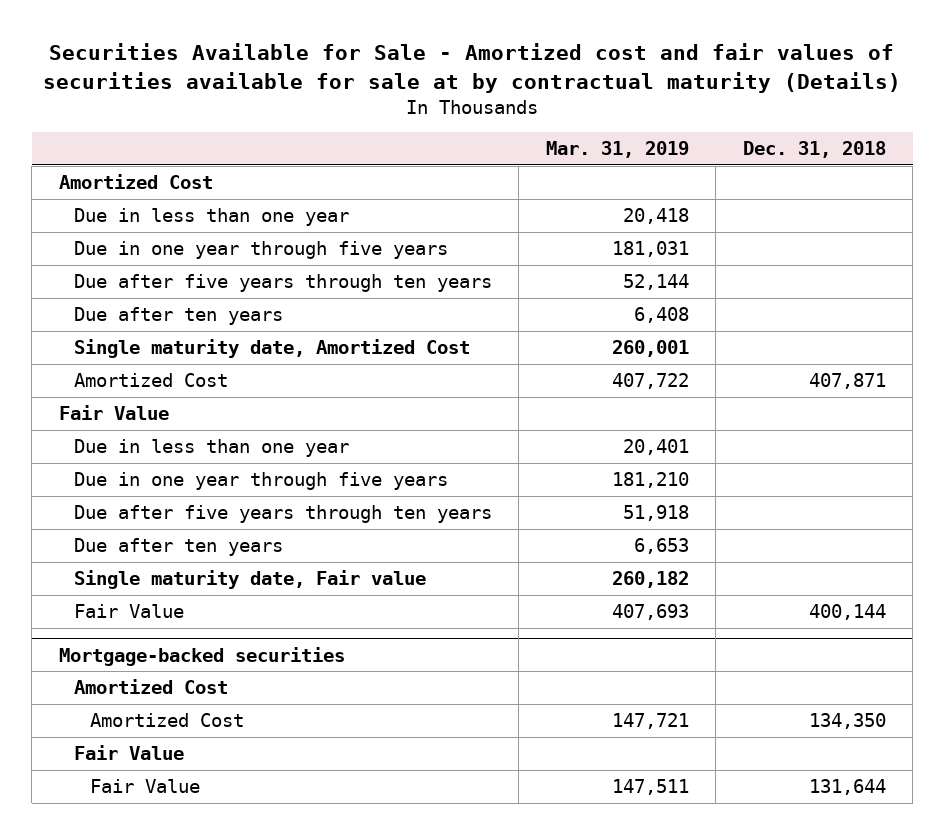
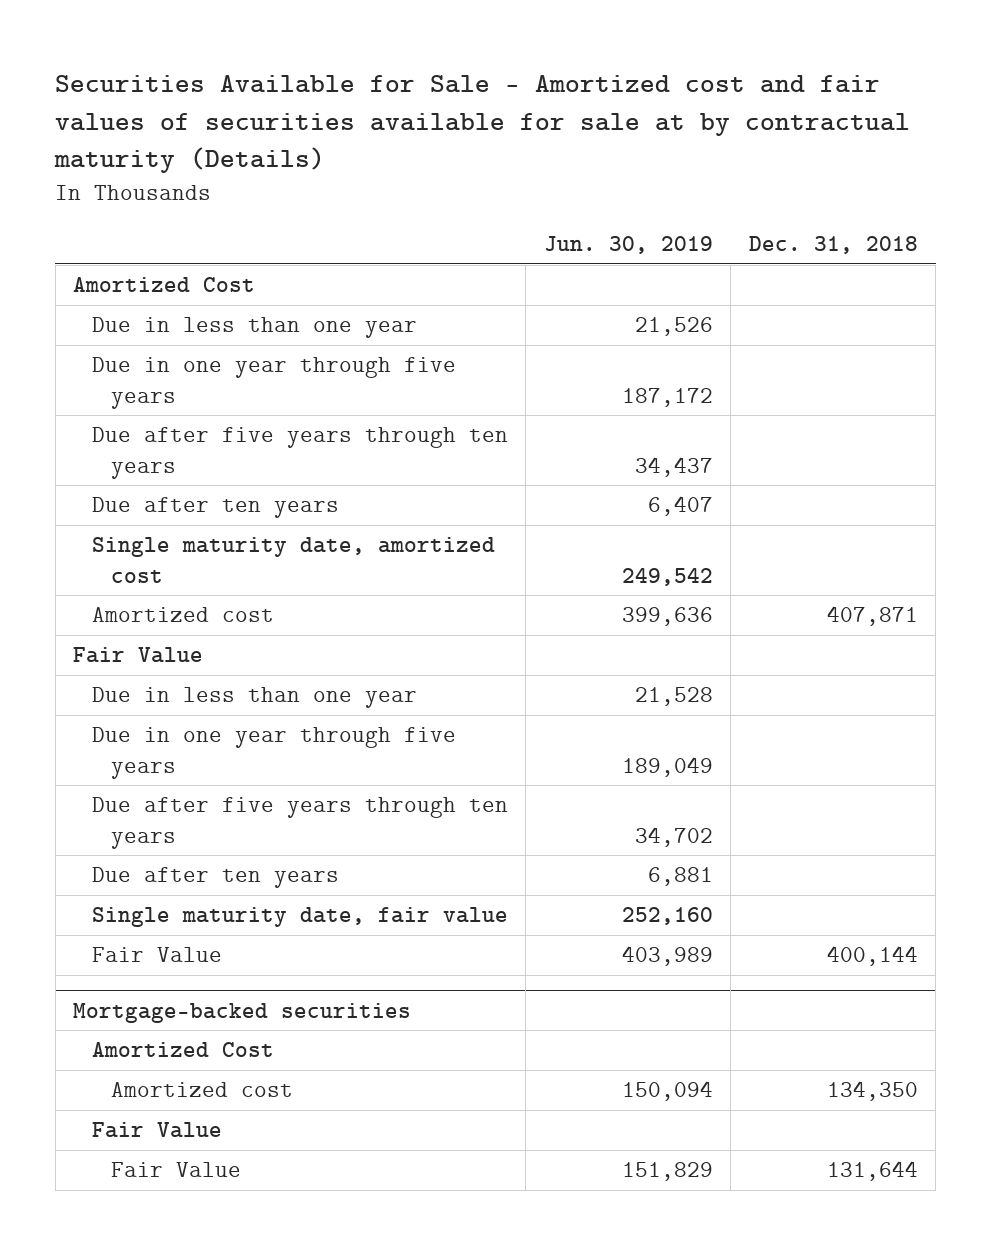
[545,141,689,159] Mar. 31, 2019 -> none
none -> [543,236,713,255] Jun. 30, 2019
[74,338,471,358] Single maturity date, Amortized Cost -> [91,537,495,583] Single maturity date, amortized cost
[74,372,229,387] Amortized Cost -> [91,607,274,623] Amortized cost
[74,569,427,589] Single maturity date, Fair value -> [91,907,508,928] Single maturity date, fair value
[89,712,244,727] Amortized Cost -> [110,1082,293,1098] Amortized cost

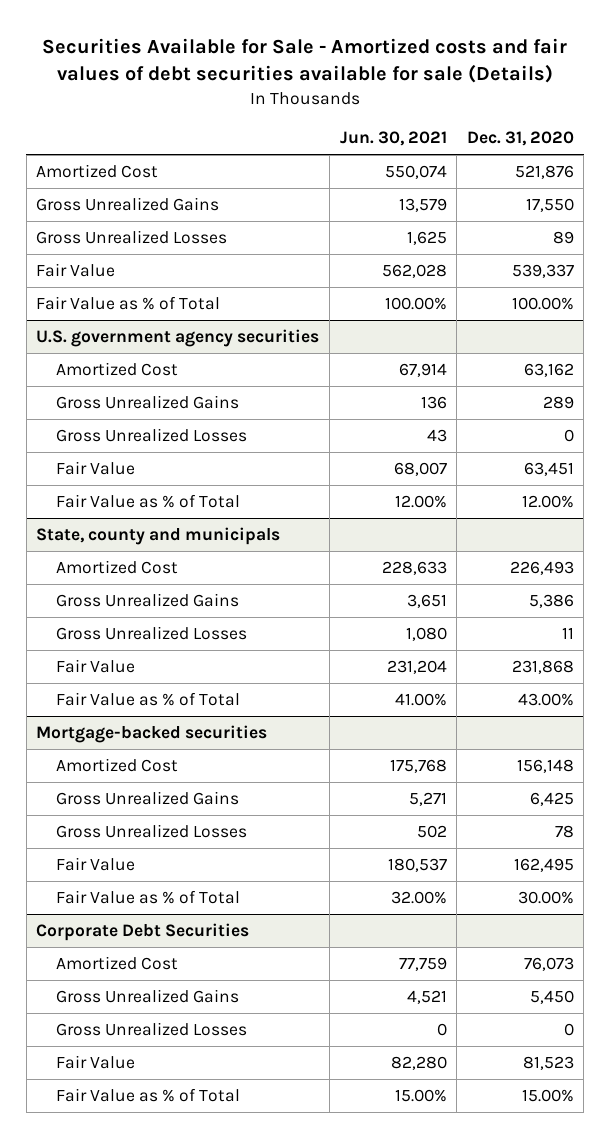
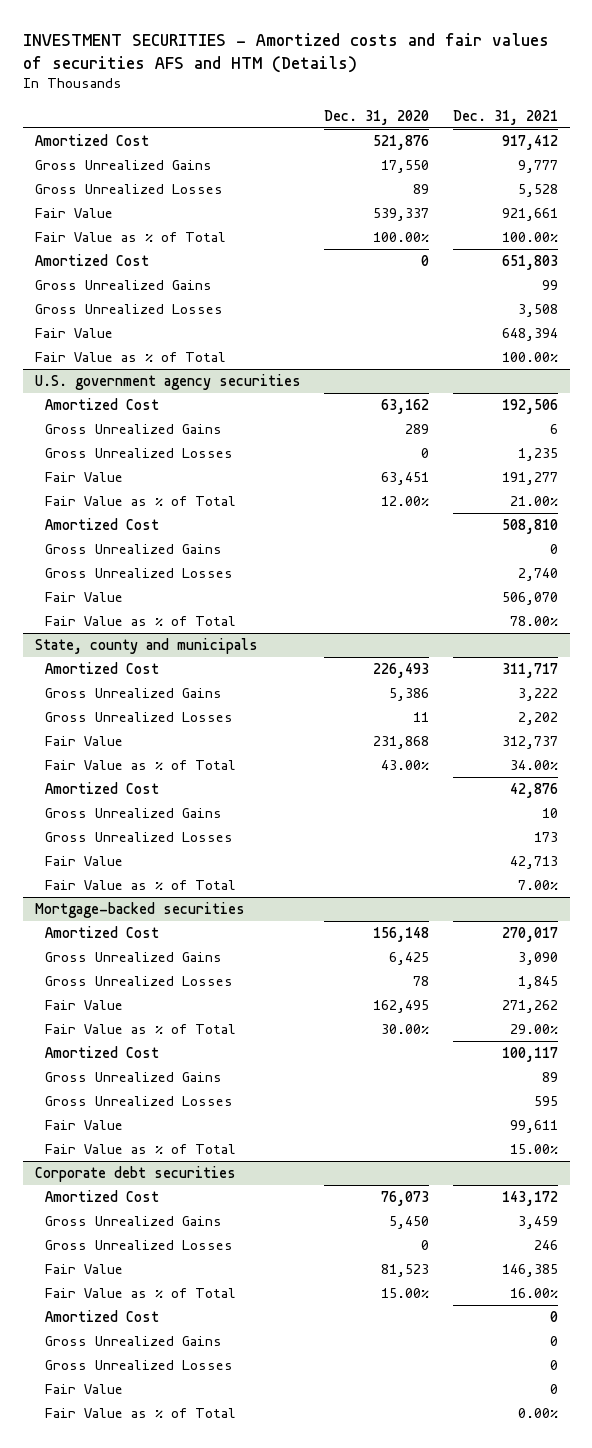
[42,38,568,84] Securities Available for Sale - Amortized costs and fair values of debt securities available for sale (Details) -> [22,32,549,73] INVESTMENT SECURITIES - Amortized costs and fair values of securities AFS and HTM (Details)
[339,131,447,147] Jun. 30, 2021 -> none
none -> [452,109,558,125] Dec. 31, 2021
none -> [34,254,149,267] Amortized Cost
none -> [34,280,212,291] Gross Unrealized Gains
none -> [34,304,223,315] Gross Unrealized Losses
none -> [34,328,113,339] Fair Value
none -> [34,352,226,363] Fair Value as % of Total
none -> [45,518,160,531] Amortized Cost
none -> [45,544,223,555] Gross Unrealized Gains
none -> [45,568,234,579] Gross Unrealized Losses
none -> [45,592,124,603] Fair Value
none -> [45,616,237,627] Fair Value as % of Total
none -> [45,782,160,795] Amortized Cost
none -> [45,808,223,819] Gross Unrealized Gains
none -> [45,832,234,843] Gross Unrealized Losses
none -> [45,856,124,867] Fair Value
none -> [45,880,237,891] Fair Value as % of Total
none -> [45,1046,160,1059] Amortized Cost
none -> [45,1072,223,1083] Gross Unrealized Gains
none -> [45,1096,234,1107] Gross Unrealized Losses
none -> [45,1120,124,1131] Fair Value
none -> [45,1144,237,1155] Fair Value as % of Total
[36,923,250,942] Corporate Debt Securities -> [34,1166,236,1183] Corporate debt securities
none -> [45,1310,160,1323] Amortized Cost
none -> [45,1336,223,1347] Gross Unrealized Gains
none -> [45,1360,234,1371] Gross Unrealized Losses
none -> [45,1384,124,1395] Fair Value
none -> [45,1408,237,1419] Fair Value as % of Total

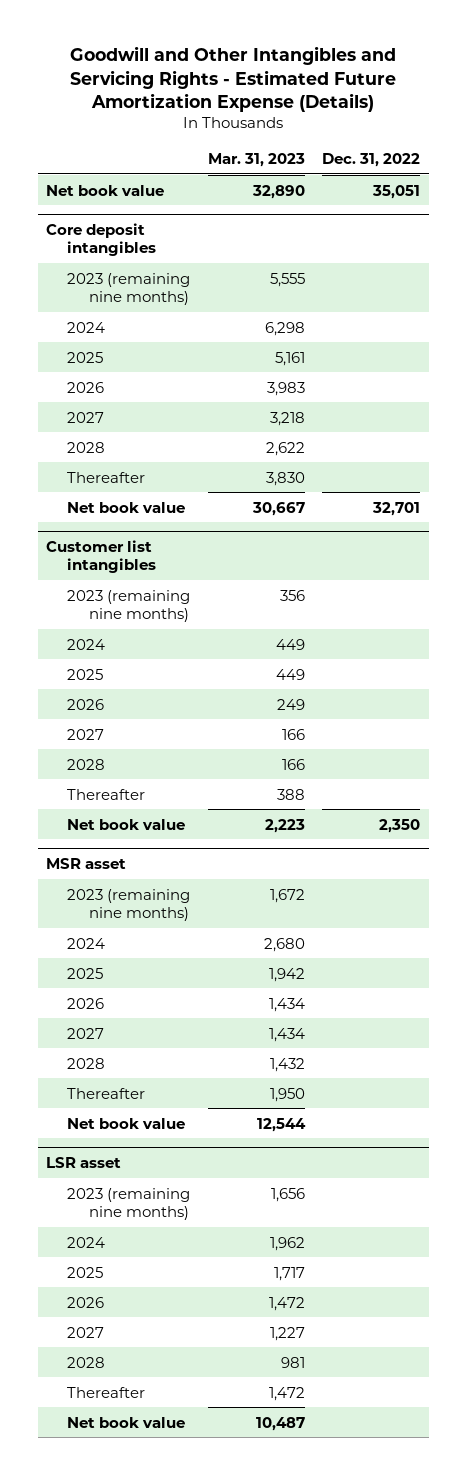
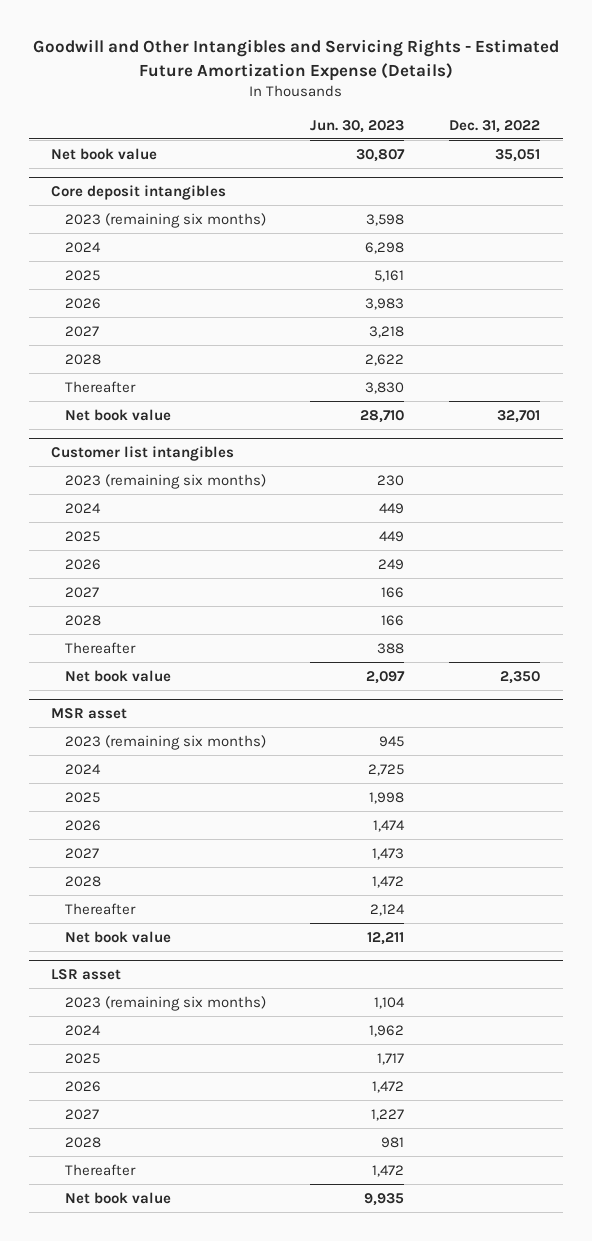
[207,152,305,167] Mar. 31, 2023 -> none
none -> [310,119,405,133] Jun. 30, 2023
[67,272,191,305] 2023 (remaining nine months) -> [64,212,266,228] 2023 (remaining six months)
[67,589,191,622] 2023 (remaining nine months) -> [64,473,266,489] 2023 (remaining six months)
[67,888,191,921] 2023 (remaining nine months) -> [64,734,266,750] 2023 (remaining six months)
[67,1187,191,1220] 2023 (remaining nine months) -> [64,995,266,1011] 2023 (remaining six months)

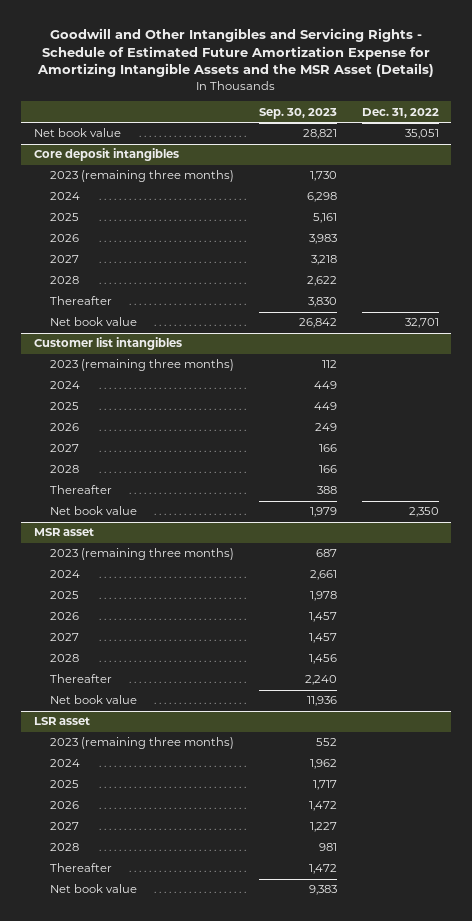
[32,39,559,81] Goodwill and Other Intangibles and Servicing Rights - Estimated Future Amortization Expense (Details) -> [37,27,435,78] Goodwill and Other Intangibles and Servicing Rights - Schedule of Estimated Future Amortization Expense for Amortizing Intangible Assets and the MSR Asset (Details)
[310,119,405,133] Jun. 30, 2023 -> none
none -> [258,107,337,119] Sep. 30, 2023
[64,212,266,228] 2023 (remaining six months) -> [49,170,234,183] 2023 (remaining three months)
[64,473,266,489] 2023 (remaining six months) -> [49,359,234,372] 2023 (remaining three months)
[64,734,266,750] 2023 (remaining six months) -> [49,548,234,561] 2023 (remaining three months)
[64,995,266,1011] 2023 (remaining six months) -> [49,737,234,750] 2023 (remaining three months)

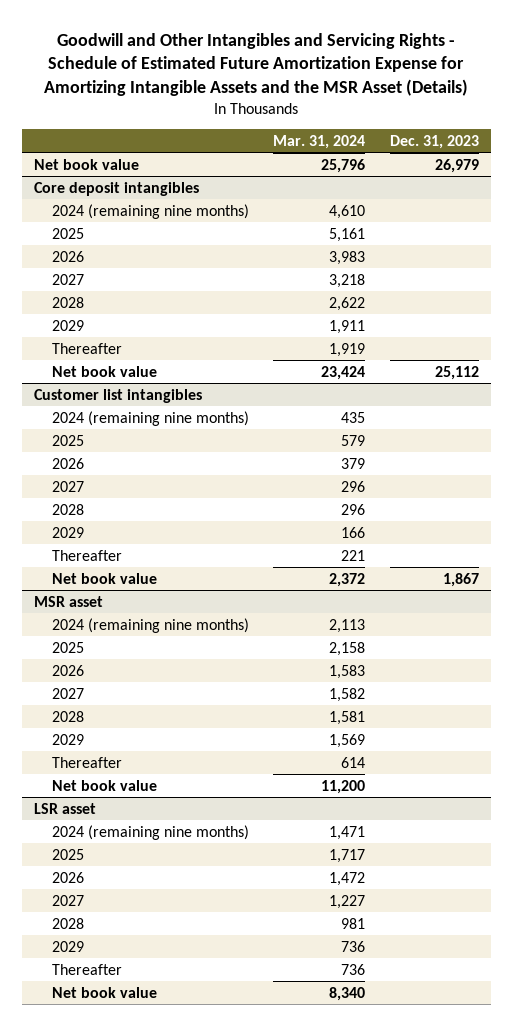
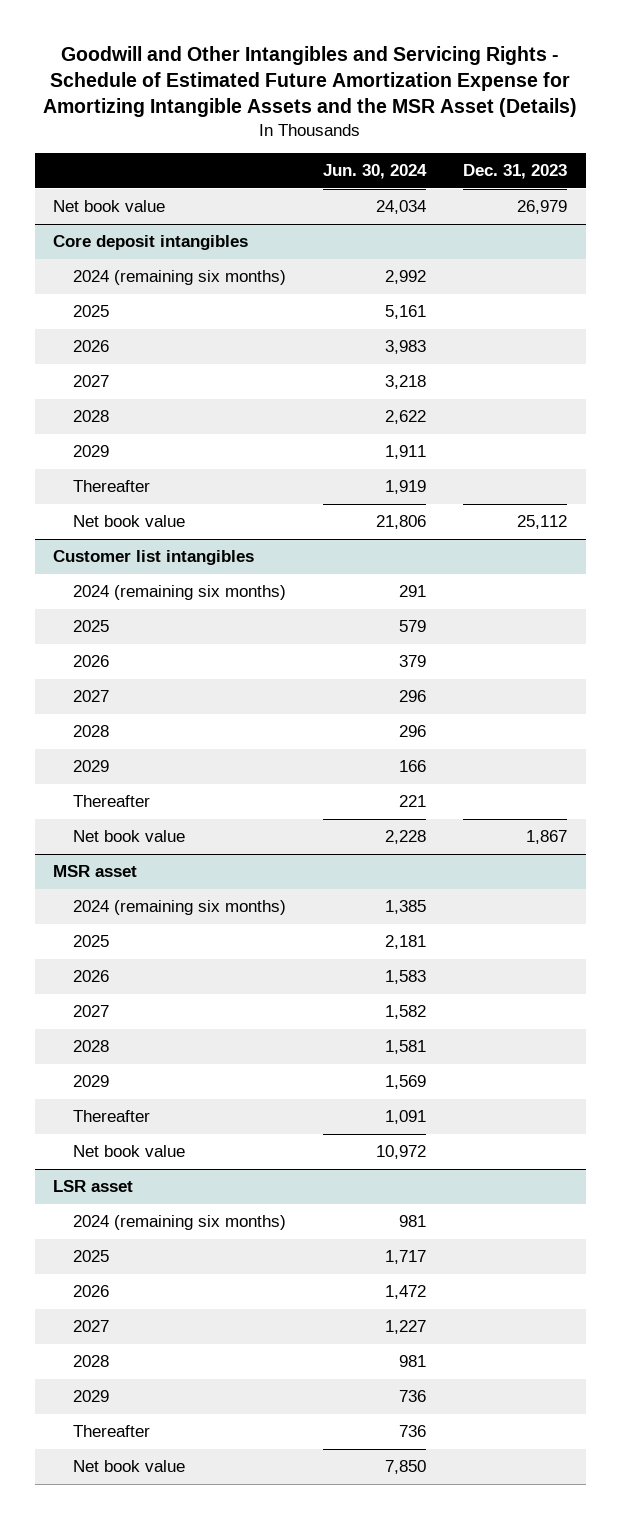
[273,134,366,149] Mar. 31, 2024 -> none
none -> [323,164,428,180] Jun. 30, 2024
[51,203,249,219] 2024 (remaining nine months) -> [73,270,287,286] 2024 (remaining six months)
[51,410,249,426] 2024 (remaining nine months) -> [73,585,287,601] 2024 (remaining six months)
[51,617,249,633] 2024 (remaining nine months) -> [73,900,287,916] 2024 (remaining six months)
[51,824,249,840] 2024 (remaining nine months) -> [73,1215,287,1231] 2024 (remaining six months)

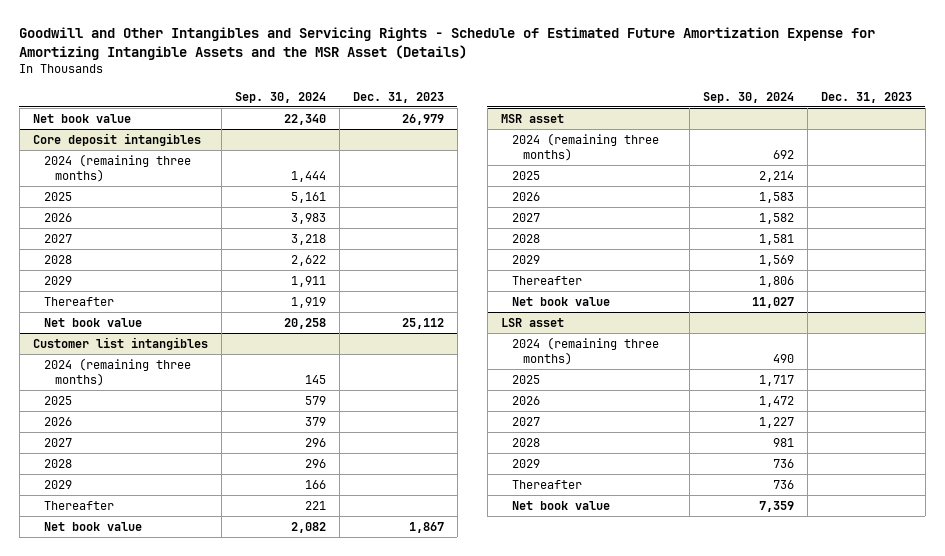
[323,164,428,180] Jun. 30, 2024 -> none
none -> [234,91,326,103] Sep. 30, 2024
[73,270,287,286] 2024 (remaining six months) -> [43,154,191,182] 2024 (remaining three months)
[73,585,287,601] 2024 (remaining six months) -> [43,358,191,386] 2024 (remaining three months)
[73,900,287,916] 2024 (remaining six months) -> [511,133,659,161] 2024 (remaining three months)
[73,1215,287,1231] 2024 (remaining six months) -> [511,337,659,365] 2024 (remaining three months)

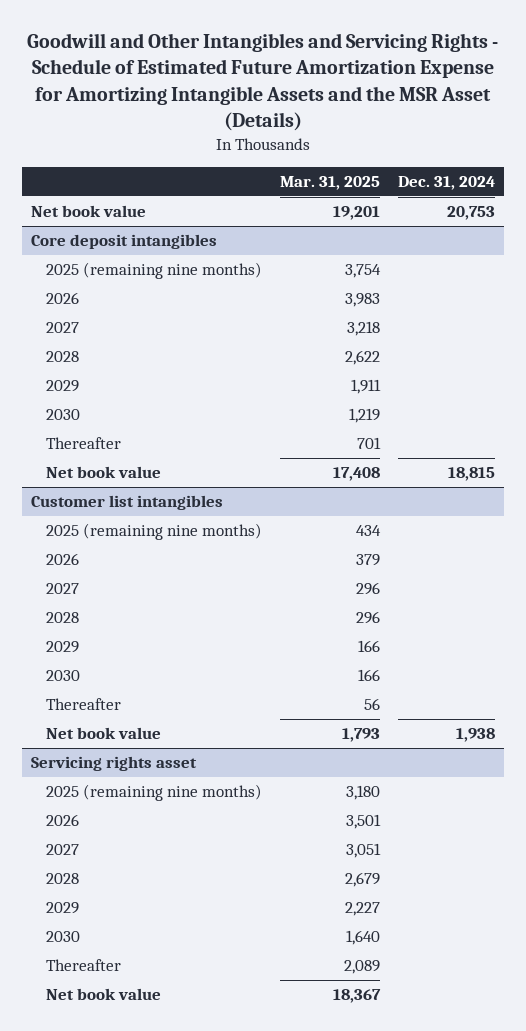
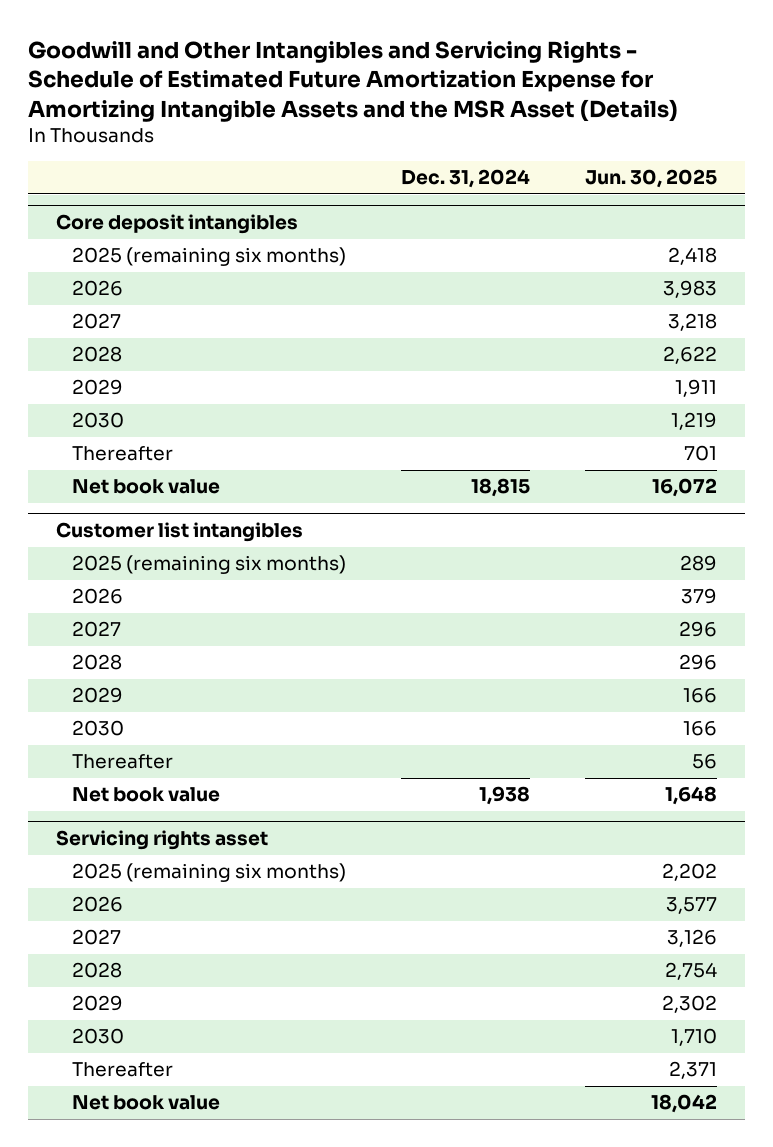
[280,175,381,190] Mar. 31, 2025 -> none
none -> [585,169,718,189] Jun. 30, 2025
[30,205,146,218] Net book value -> none
[46,262,263,280] 2025 (remaining nine months) -> [71,247,346,267] 2025 (remaining six months)
[46,523,263,541] 2025 (remaining nine months) -> [71,555,346,575] 2025 (remaining six months)
[46,784,263,802] 2025 (remaining nine months) -> [71,863,346,883] 2025 (remaining six months)

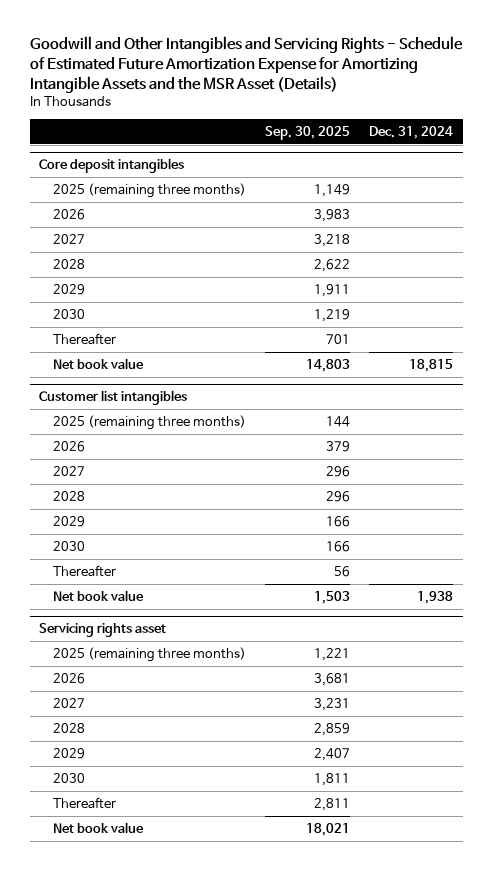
[585,169,718,189] Jun. 30, 2025 -> none
none -> [265,125,351,140] Sep. 30, 2025
[71,247,346,267] 2025 (remaining six months) -> [53,182,247,198] 2025 (remaining three months)
[71,555,346,575] 2025 (remaining six months) -> [53,414,247,430] 2025 (remaining three months)
[71,863,346,883] 2025 (remaining six months) -> [53,646,247,662] 2025 (remaining three months)

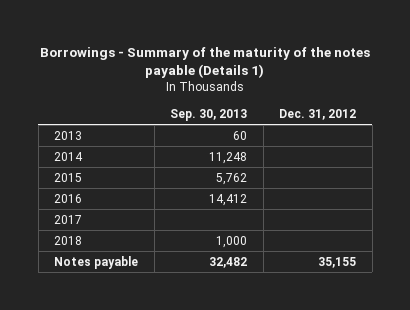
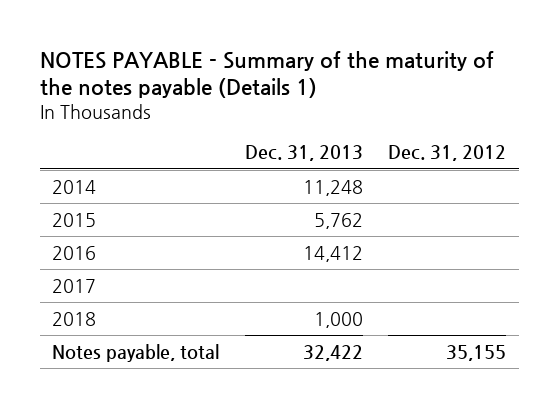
[40,46,371,78] Borrowings - Summary of the maturity of the notes payable (Details 1) -> [39,50,494,99] NOTES PAYABLE - Summary of the maturity of the notes payable (Details 1)
[170,108,248,121] Sep. 30, 2013 -> none
none -> [244,145,363,162] Dec. 31, 2013
[54,130,83,140] 2013 -> none
[54,255,139,269] Notes payable -> [52,343,220,362] Notes payable, total

